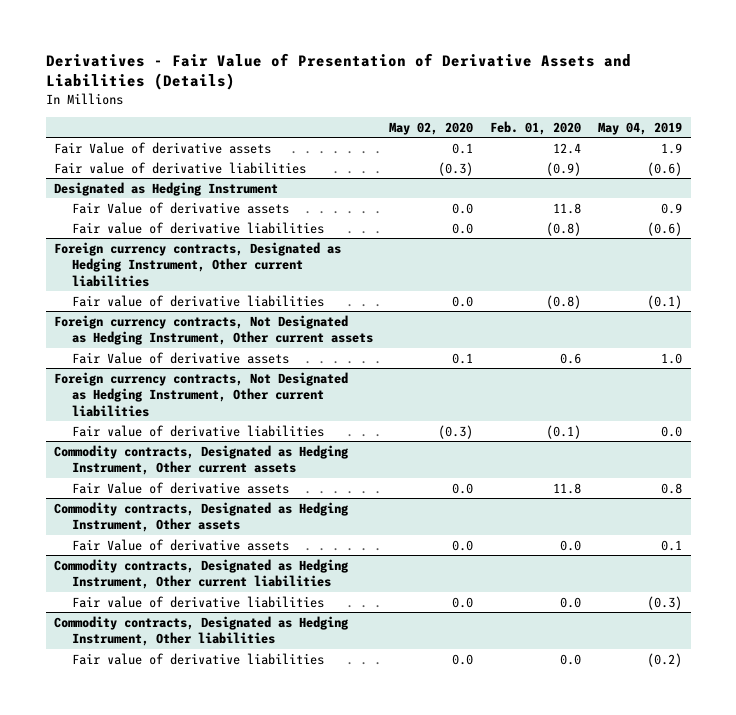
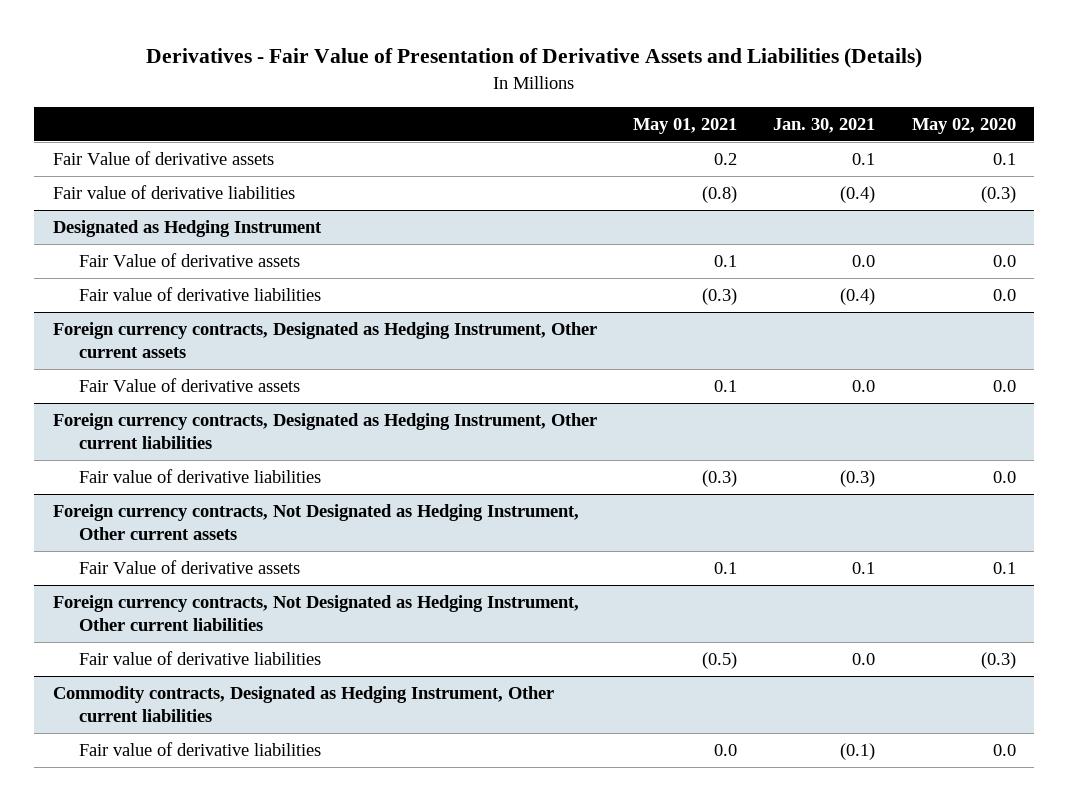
[490,120,582,135] Feb. 01, 2020 -> none
[598,121,683,135] May 04, 2019 -> none
none -> [632,118,737,135] May 01, 2021
none -> [773,118,876,134] Jan. 30, 2021
none -> [52,321,597,359] Foreign currency contracts, Designated as Hedging Instrument, Other current assets
none -> [78,377,300,392] Fair Value of derivative assets
[54,444,350,476] Commodity contracts, Designated as Hedging Instrument, Other current assets -> none
[71,481,289,494] Fair Value of derivative assets -> none
[54,501,350,533] Commodity contracts, Designated as Hedging Instrument, Other assets -> none
[71,538,289,551] Fair Value of derivative assets -> none
[54,615,350,647] Commodity contracts, Designated as Hedging Instrument, Other liabilities -> none
[71,652,324,665] Fair value of derivative liabilities -> none

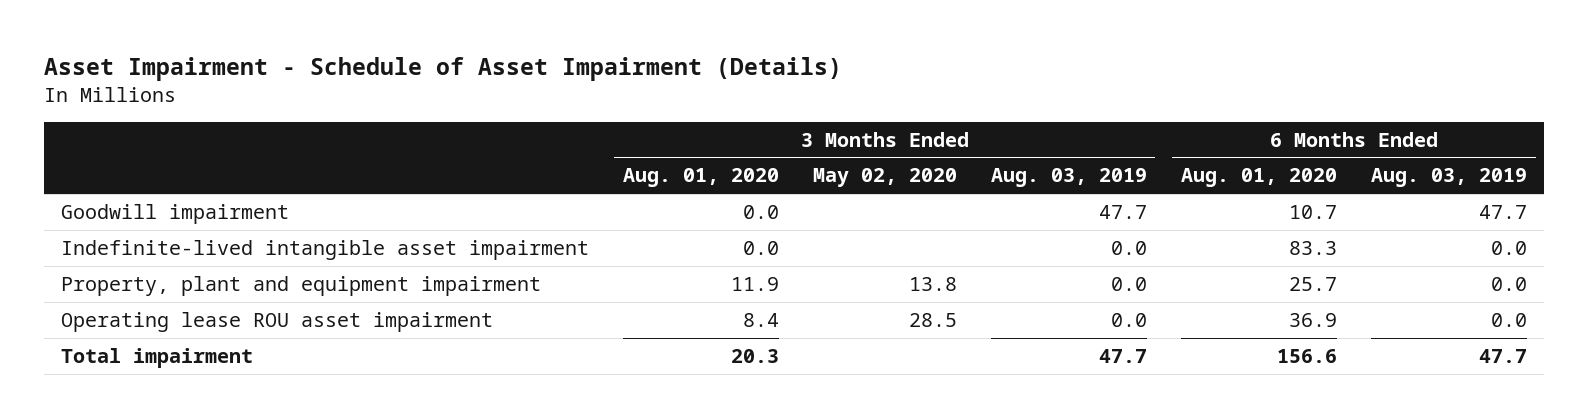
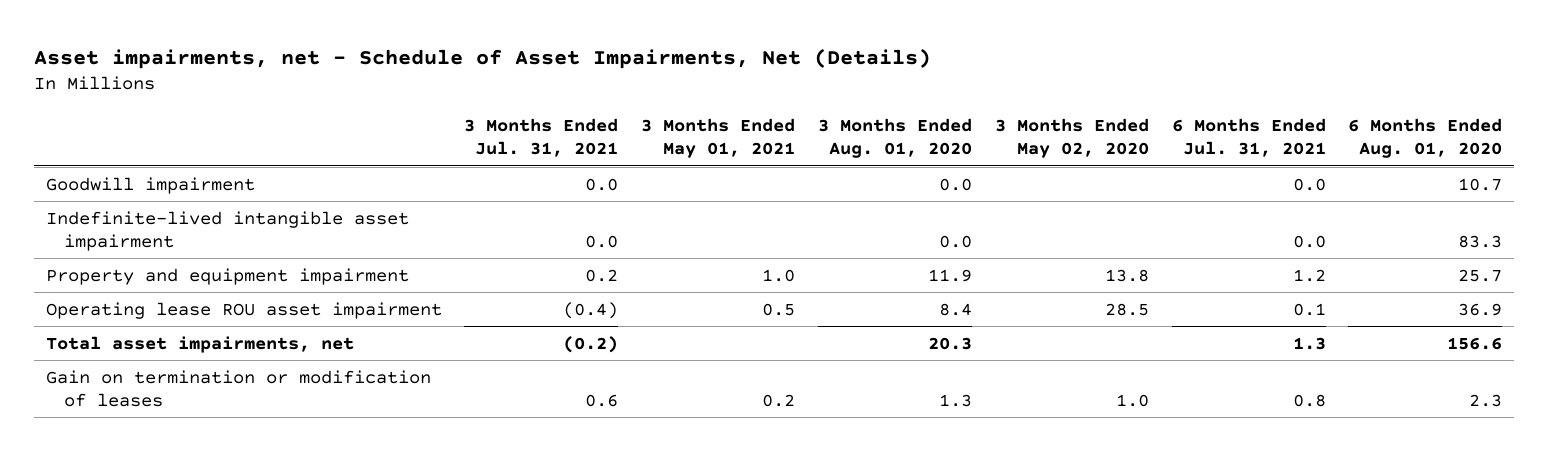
[43,56,842,81] Asset Impairment - Schedule of Asset Impairment (Details) -> [34,47,932,69] Asset impairments, net - Schedule of Asset Impairments, Net (Details)
[990,168,1147,188] Aug. 03, 2019 -> none
[1371,168,1528,188] Aug. 03, 2019 -> none
none -> [464,118,619,158] 3 Months Ended Jul. 31, 2021
none -> [641,118,796,159] 3 Months Ended May 01, 2021
none -> [1171,118,1326,158] 6 Months Ended Jul. 31, 2021
[60,276,541,297] Property, plant and equipment impairment -> [45,267,409,285] Property and equipment impairment
[60,348,253,369] Total impairment -> [45,335,354,353] Total asset impairments, net
none -> [45,369,431,407] Gain on termination or modification of leases

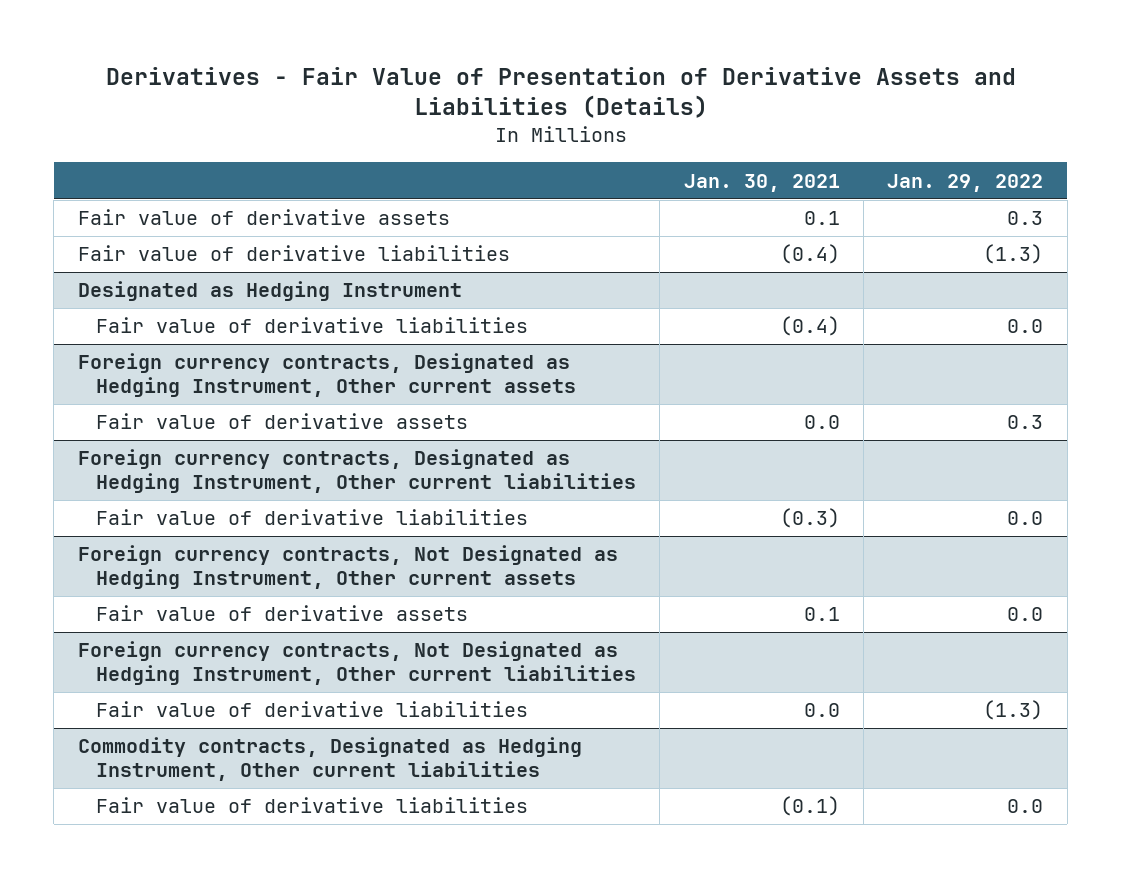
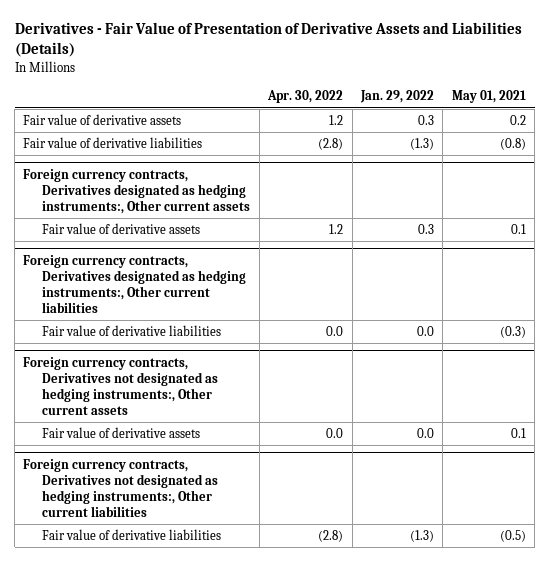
[683,173,840,192] Jan. 30, 2021 -> none
none -> [267,90,344,104] Apr. 30, 2022
none -> [451,90,526,104] May 01, 2021
[77,281,462,302] Designated as Hedging Instrument -> none
[96,317,529,334] Fair value of derivative liabilities -> none
[77,353,577,397] Foreign currency contracts, Designated as Hedging Instrument, Other current assets -> [23,168,251,214] Foreign currency contracts, Derivatives designated as hedging instruments:, Other current assets
[77,449,637,493] Foreign currency contracts, Designated as Hedging Instrument, Other current liabilities -> [23,254,247,313] Foreign currency contracts, Derivatives designated as hedging instruments:, Other current liabilities
[77,545,618,589] Foreign currency contracts, Not Designated as Hedging Instrument, Other current assets -> [23,356,219,415] Foreign currency contracts, Derivatives not designated as hedging instruments:, Other current assets
[77,641,637,685] Foreign currency contracts, Not Designated as Hedging Instrument, Other current liabilities -> [23,458,219,517] Foreign currency contracts, Derivatives not designated as hedging instruments:, Other current liabilities
[77,737,582,781] Commodity contracts, Designated as Hedging Instrument, Other current liabilities -> none
[96,797,529,814] Fair value of derivative liabilities -> none

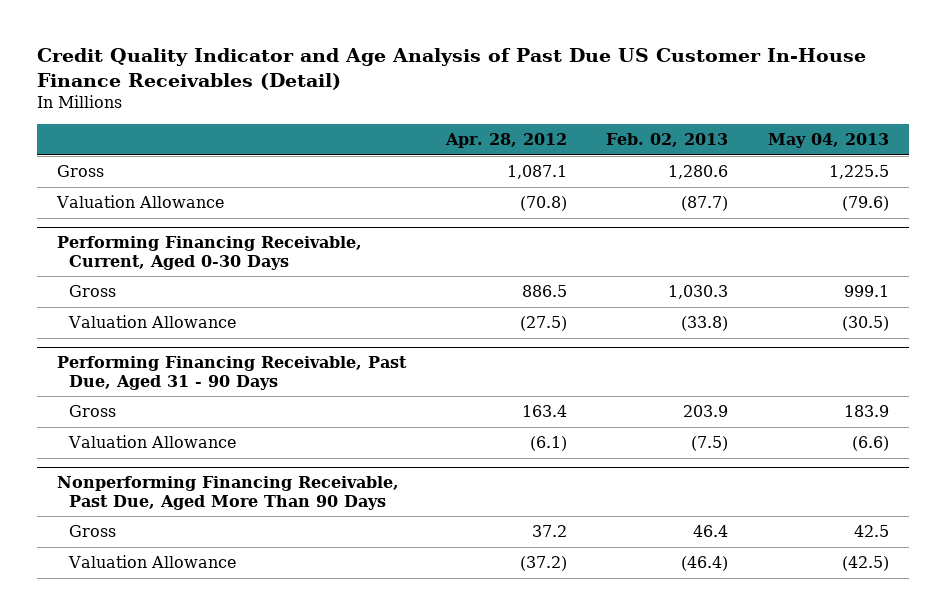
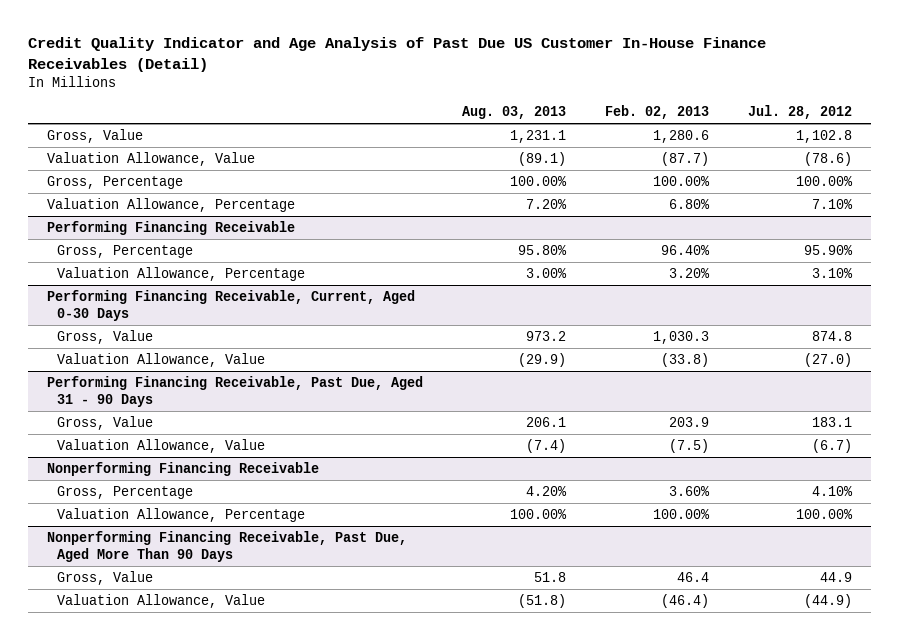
[444,133,567,149] Apr. 28, 2012 -> none
[768,133,890,149] May 04, 2013 -> none
none -> [461,106,566,120] Aug. 03, 2013
none -> [747,105,852,120] Jul. 28, 2012
[57,165,105,178] Gross -> [46,128,143,143] Gross, Value
[56,195,225,209] Valuation Allowance -> [46,151,255,166] Valuation Allowance, Value
none -> [46,175,183,189] Gross, Percentage
none -> [46,197,295,212] Valuation Allowance, Percentage
none -> [46,220,295,235] Performing Financing Receivable
none -> [57,244,194,258] Gross, Percentage
none -> [57,266,306,281] Valuation Allowance, Percentage
[69,285,117,298] Gross -> [57,329,154,344] Gross, Value
[68,315,237,329] Valuation Allowance -> [57,352,266,367] Valuation Allowance, Value
[69,405,117,418] Gross -> [57,415,154,430] Gross, Value
[68,435,237,449] Valuation Allowance -> [57,438,266,453] Valuation Allowance, Value
none -> [46,461,319,476] Nonperforming Financing Receivable
none -> [57,485,194,499] Gross, Percentage
none -> [57,507,306,522] Valuation Allowance, Percentage
[69,525,117,538] Gross -> [57,570,154,585] Gross, Value
[68,555,237,569] Valuation Allowance -> [57,593,266,608] Valuation Allowance, Value

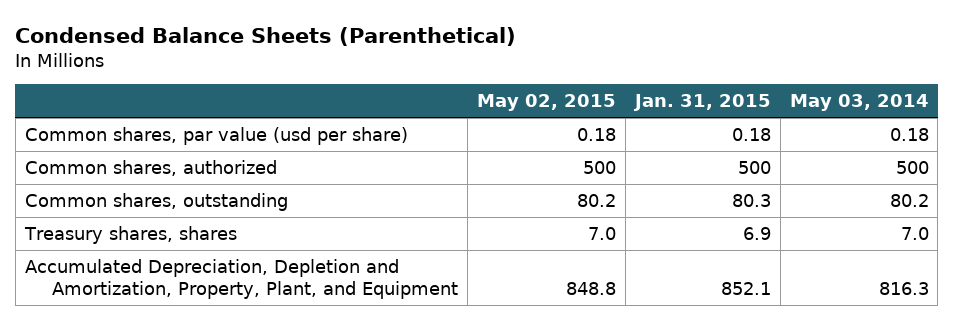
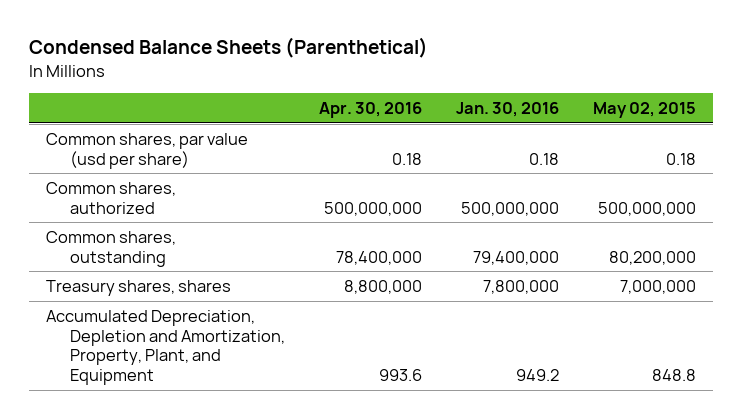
[632,94,771,112] Jan. 31, 2015 -> none
[789,94,929,112] May 03, 2014 -> none
none -> [318,101,422,118] Apr. 30, 2016
none -> [456,101,560,117] Jan. 30, 2016
[582,160,616,174] 500 -> [598,201,697,216] 500,000,000
[576,193,616,207] 80.2 -> [609,250,697,265] 80,200,000
[587,226,616,240] 7.0 -> [620,279,697,294] 7,000,000

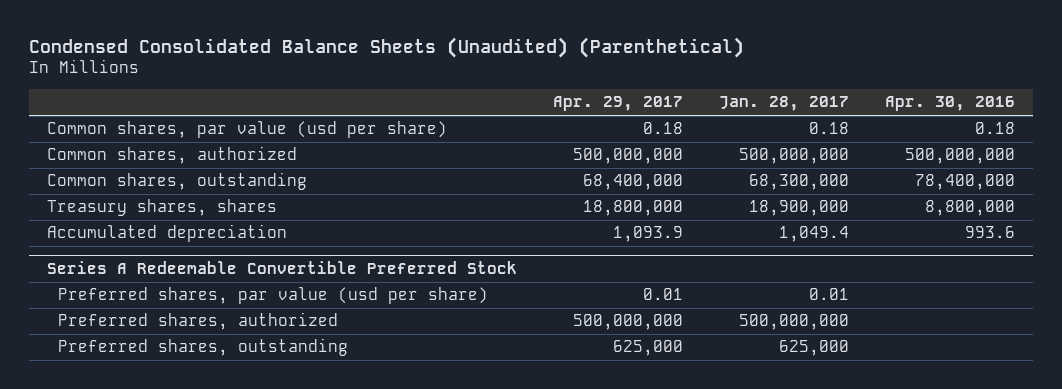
[28,37,428,59] Condensed Balance Sheets (Parenthetical) -> [29,36,745,58] Condensed Consolidated Balance Sheets (Unaudited) (Parenthetical)
[456,101,560,117] Jan. 30, 2016 -> none
[593,101,697,118] May 02, 2015 -> none
none -> [552,96,683,112] Apr. 29, 2017
none -> [718,96,849,112] Jan. 28, 2017
[45,309,285,386] Accumulated Depreciation, Depletion and Amortization, Property, Plant, and Equipment -> [46,224,287,243] Accumulated depreciation
none -> [46,260,517,274] Series A Redeemable Convertible Preferred Stock
none -> [57,287,488,305] Preferred shares, par value (usd per share)
none -> [57,312,338,331] Preferred shares, authorized
none -> [57,338,348,357] Preferred shares, outstanding

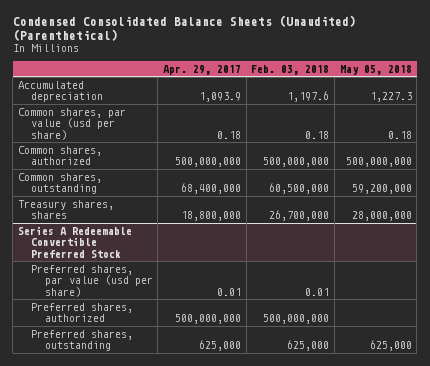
[718,96,849,112] Jan. 28, 2017 -> none
[884,96,1015,112] Apr. 30, 2016 -> none
none -> [251,64,330,75] Feb. 03, 2018
none -> [339,64,412,75] May 05, 2018
[46,224,287,243] Accumulated depreciation -> [17,80,104,103] Accumulated depreciation

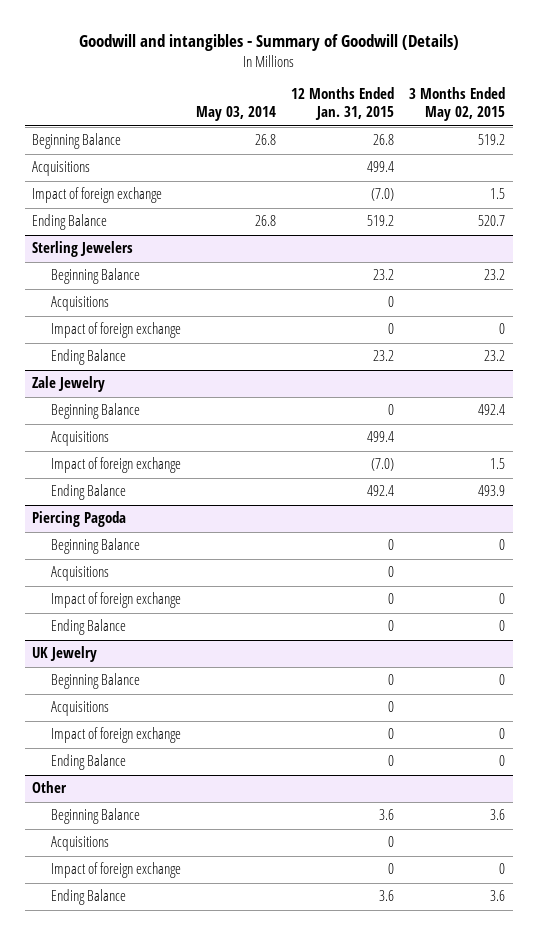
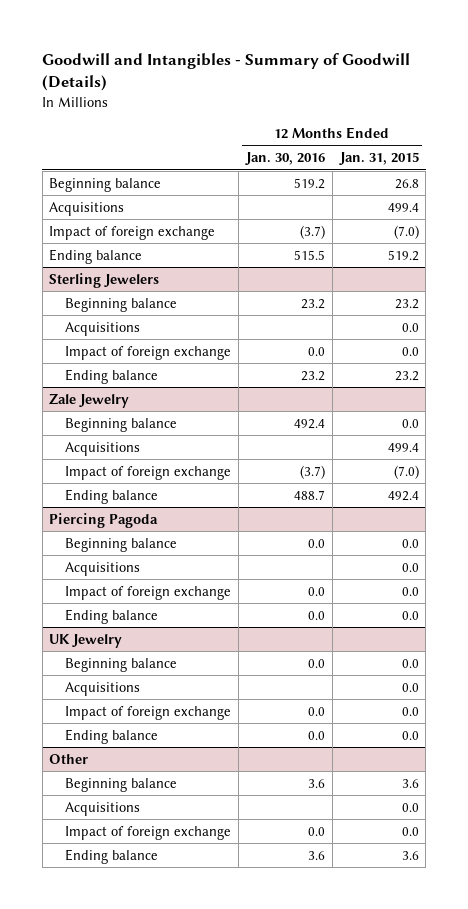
[78,34,459,52] Goodwill and intangibles - Summary of Goodwill (Details) -> [42,52,411,92] Goodwill and Intangibles - Summary of Goodwill (Details)
[195,106,276,122] May 03, 2014 -> none
[409,87,506,122] 3 Months Ended May 02, 2015 -> none
none -> [244,152,325,166] Jan. 30, 2016
[32,133,122,150] Beginning Balance -> [49,177,162,192] Beginning balance
[32,214,108,231] Ending Balance -> [49,248,143,264] Ending balance
[50,268,140,285] Beginning Balance -> [65,297,178,312] Beginning balance
[388,296,395,308] 0 -> [401,322,419,332] 0.0
[388,323,395,335] 0 -> [401,346,419,356] 0.0
[50,349,126,366] Ending Balance -> [65,368,159,384] Ending balance
[50,403,140,420] Beginning Balance -> [65,417,178,432] Beginning balance
[388,404,395,416] 0 -> [401,418,419,428] 0.0
[50,484,126,501] Ending Balance -> [65,488,159,504] Ending balance
[50,538,140,555] Beginning Balance -> [65,537,178,552] Beginning balance
[388,539,395,551] 0 -> [401,538,419,548] 0.0
[388,566,395,578] 0 -> [401,562,419,572] 0.0
[388,593,395,605] 0 -> [401,586,419,596] 0.0
[50,619,126,636] Ending Balance -> [65,608,159,624] Ending balance
[388,620,395,632] 0 -> [401,610,419,620] 0.0
[50,673,140,690] Beginning Balance -> [65,657,178,672] Beginning balance
[388,674,395,686] 0 -> [401,658,419,668] 0.0
[388,701,395,713] 0 -> [401,682,419,692] 0.0
[388,728,395,740] 0 -> [401,706,419,716] 0.0
[50,754,126,771] Ending Balance -> [65,728,159,744] Ending balance
[388,755,395,767] 0 -> [401,730,419,740] 0.0
[50,808,140,825] Beginning Balance -> [65,777,178,792] Beginning balance
[388,836,395,848] 0 -> [401,802,419,812] 0.0
[388,863,395,875] 0 -> [401,826,419,836] 0.0
[50,889,126,906] Ending Balance -> [65,848,159,864] Ending balance

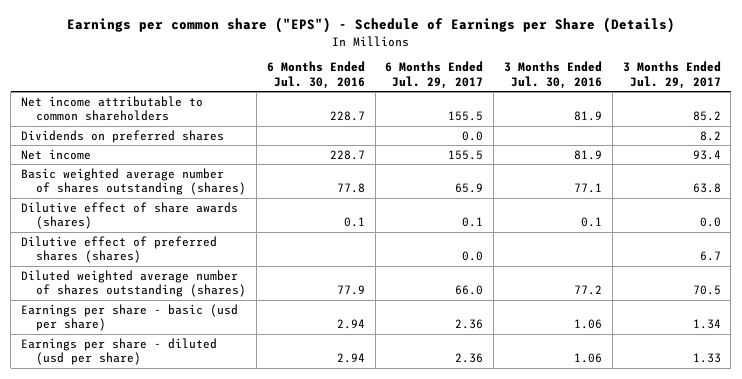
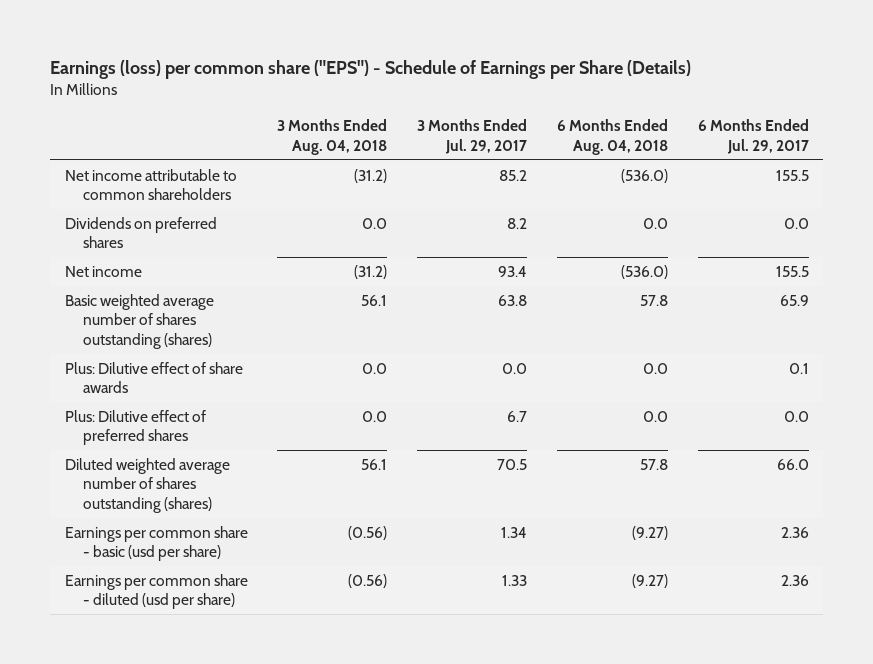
[66,17,675,34] Earnings per common share ("EPS") - Schedule of Earnings per Share (Details) -> [49,60,691,80] Earnings (loss) per common share ("EPS") - Schedule of Earnings per Share (Details)
[266,61,365,89] 6 Months Ended Jul. 30, 2016 -> none
[504,61,603,89] 3 Months Ended Jul. 30, 2016 -> none
none -> [277,119,388,155] 3 Months Ended Aug. 04, 2018
none -> [556,119,668,155] 6 Months Ended Aug. 04, 2018
[21,201,239,230] Dilutive effect of share awards (shares) -> [64,361,243,394] Plus: Dilutive effect of share awards
[21,235,218,264] Dilutive effect of preferred shares (shares) -> [64,409,206,446] Plus: Dilutive effect of preferred shares
[21,303,239,332] Earnings per share - basic (usd per share) -> [64,525,248,562] Earnings per common share - basic (usd per share)
[21,337,218,366] Earnings per share - diluted (usd per share) -> [64,573,248,610] Earnings per common share - diluted (usd per share)

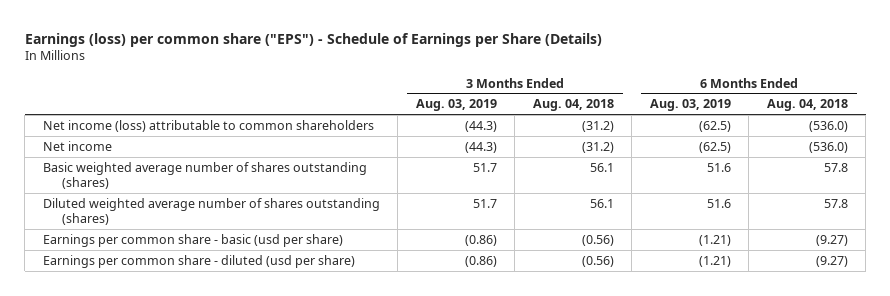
[417,119,528,154] 3 Months Ended Jul. 29, 2017 -> none
[697,119,809,154] 6 Months Ended Jul. 29, 2017 -> none
none -> [415,99,497,112] Aug. 03, 2019
none -> [649,99,731,112] Aug. 03, 2019
[64,216,217,249] Dividends on preferred shares -> none
[64,168,237,201] Net income attributable to common shareholders -> [42,119,374,132] Net income (loss) attributable to common shareholders
[64,361,243,394] Plus: Dilutive effect of share awards -> none
[64,409,206,446] Plus: Dilutive effect of preferred shares -> none

